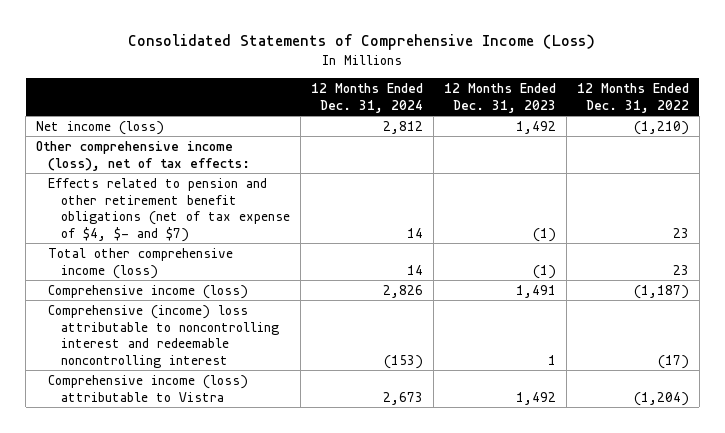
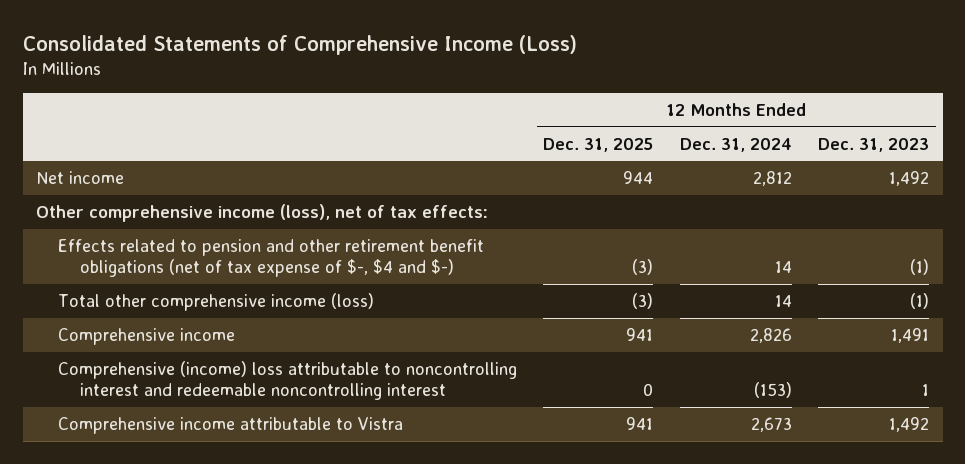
[576,82,689,113] 12 Months Ended Dec. 31, 2022 -> none
none -> [543,137,654,152] Dec. 31, 2025
[36,120,165,135] Net income (loss) -> [35,170,124,184] Net income
[48,177,290,242] Effects related to pension and other retirement benefit obligations (net of tax expense of $4, $- and $7) -> [57,238,484,278] Effects related to pension and other retirement benefit obligations (net of tax expense of $-, $4 and $-)
[48,284,249,299] Comprehensive income (loss) -> [57,327,235,345] Comprehensive income
[48,374,249,402] Comprehensive income (loss) attributable to Vistra -> [57,416,403,434] Comprehensive income attributable to Vistra

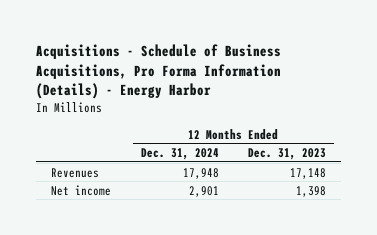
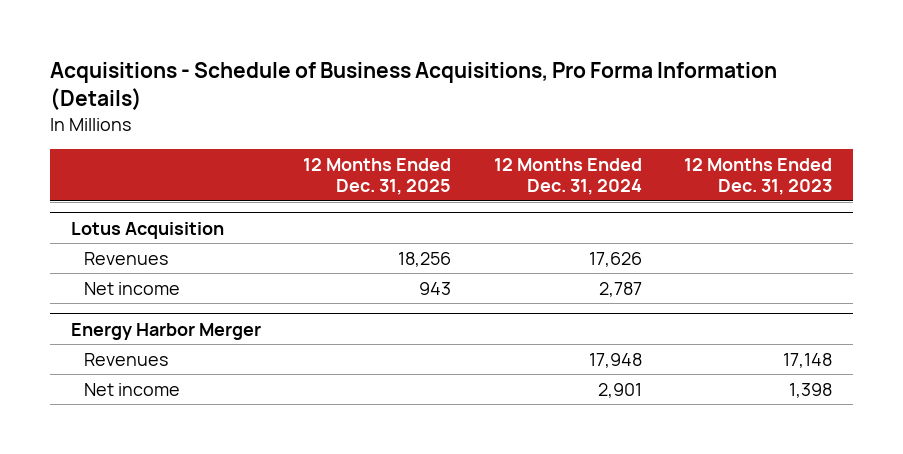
[36,43,282,100] Acquisitions - Schedule of Business Acquisitions, Pro Forma Information (Details) - Energy Harbor -> [49,62,777,111] Acquisitions - Schedule of Business Acquisitions, Pro Forma Information (Details)
none -> [303,157,452,196] 12 Months Ended Dec. 31, 2025
none -> [71,221,225,239] Lotus Acquisition
none -> [84,251,169,265] Revenues
none -> [84,281,181,295] Net income
none -> [71,322,262,340] Energy Harbor Merger

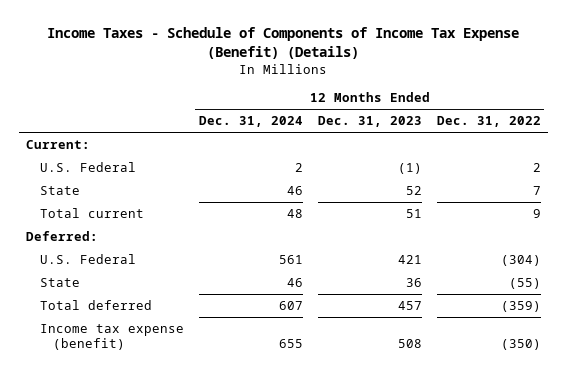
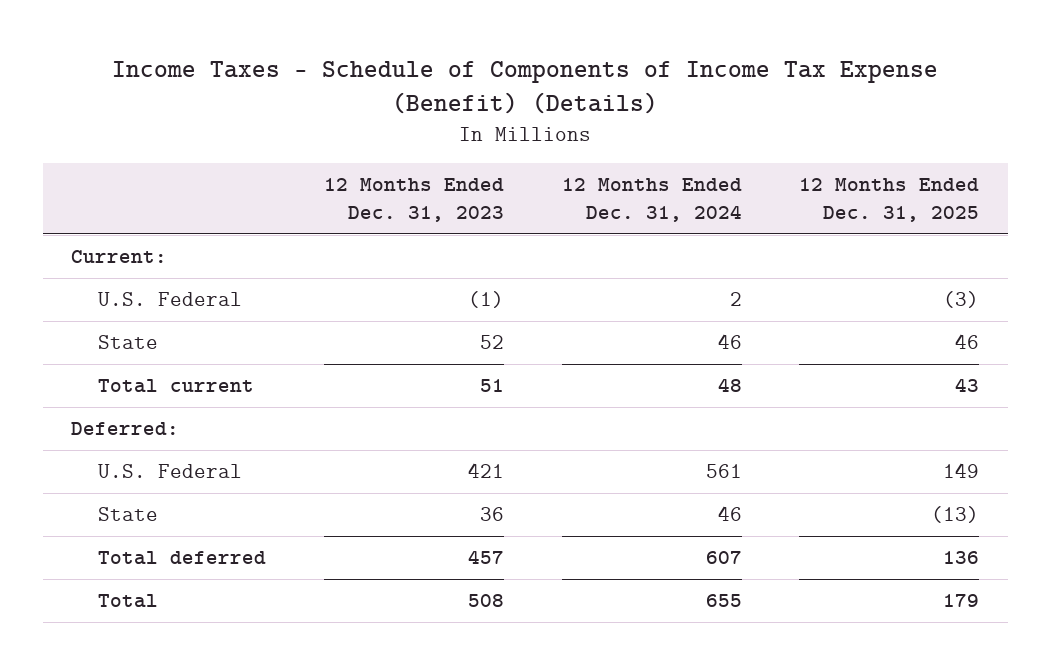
[436,116,541,128] Dec. 31, 2022 -> none
none -> [799,178,980,222] 12 Months Ended Dec. 31, 2025
[39,324,184,350] Income tax expense (benefit) -> [98,594,159,609] Total

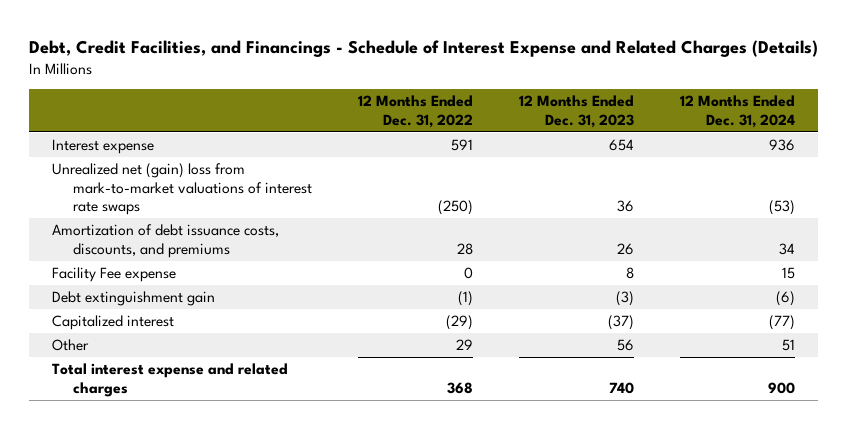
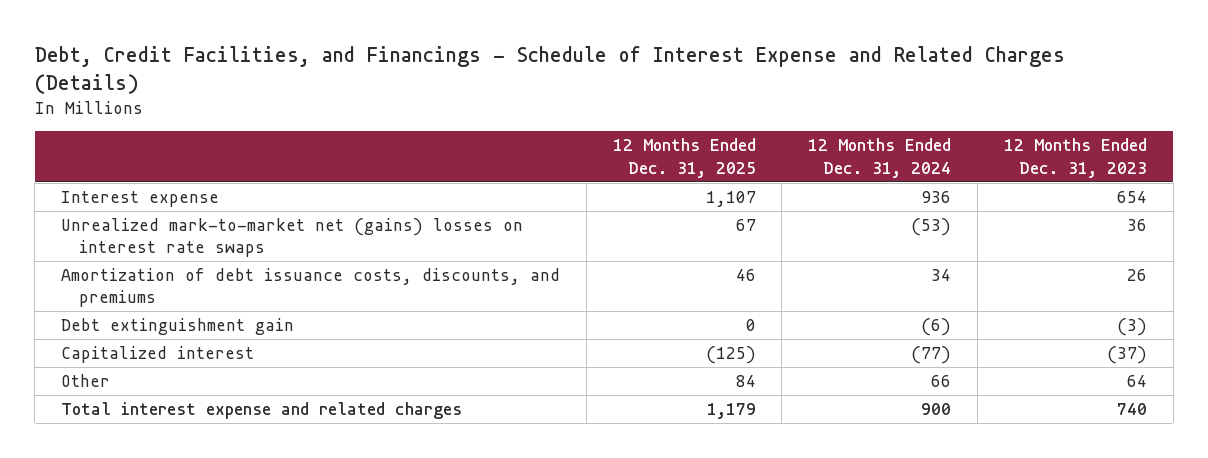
[357,95,473,128] 12 Months Ended Dec. 31, 2022 -> none
none -> [612,138,756,178] 12 Months Ended Dec. 31, 2025
[51,163,312,215] Unrealized net (gain) loss from mark-to-market valuations of interest rate swaps -> [60,218,523,258] Unrealized mark-to-market net (gains) losses on interest rate swaps
[51,267,176,283] Facility Fee expense -> none
[616,339,634,352] 56 -> [1126,375,1147,388] 64
[781,339,795,352] 51 -> [931,375,952,388] 66

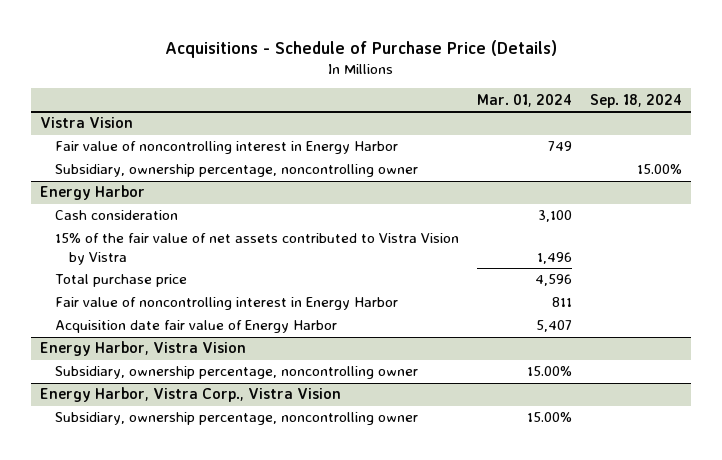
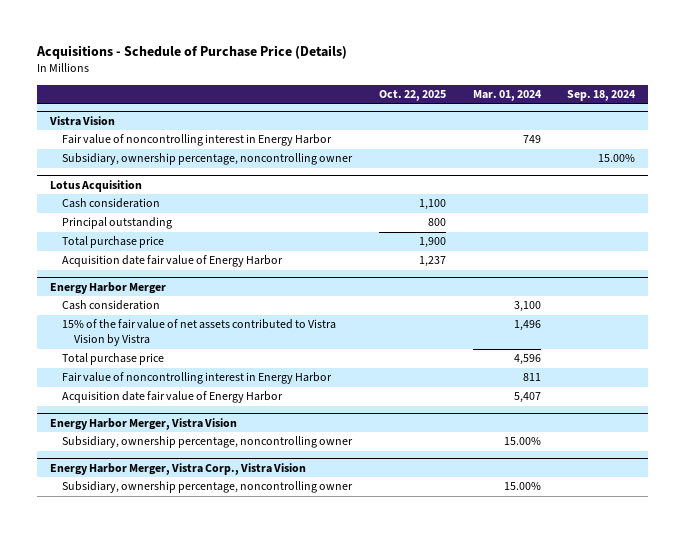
none -> [378,90,446,102] Oct. 22, 2025
none -> [50,179,143,192] Lotus Acquisition
none -> [62,198,161,209] Cash consideration
none -> [62,217,173,230] Principal outstanding
none -> [62,236,165,249] Total purchase price
none -> [62,255,284,268] Acquisition date fair value of Energy Harbor
[39,185,145,201] Energy Harbor -> [50,281,167,294] Energy Harbor Merger
[39,341,246,357] Energy Harbor, Vistra Vision -> [50,417,238,430] Energy Harbor Merger, Vistra Vision
[39,387,341,403] Energy Harbor, Vistra Corp., Vistra Vision -> [50,462,307,475] Energy Harbor Merger, Vistra Corp., Vistra Vision

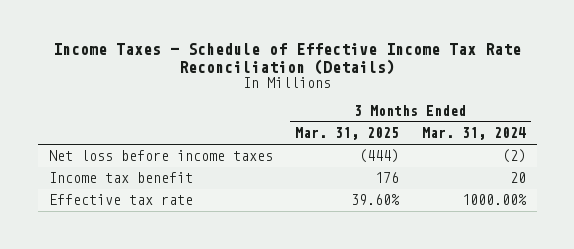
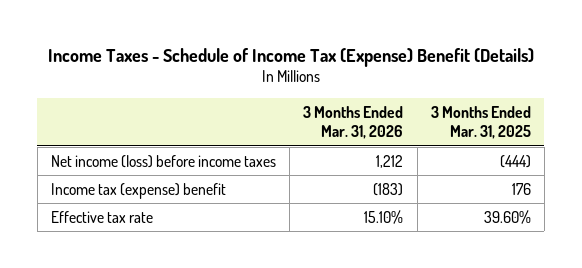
[53,43,522,75] Income Taxes - Schedule of Effective Income Tax Rate Reconciliation (Details) -> [47,47,534,67] Income Taxes - Schedule of Income Tax (Expense) Benefit (Details)
[421,127,526,141] Mar. 31, 2024 -> none
none -> [303,105,404,140] 3 Months Ended Mar. 31, 2026
[48,150,273,162] Net loss before income taxes -> [51,154,277,168] Net income (loss) before income taxes
[48,172,193,184] Income tax benefit -> [51,182,227,199] Income tax (expense) benefit

